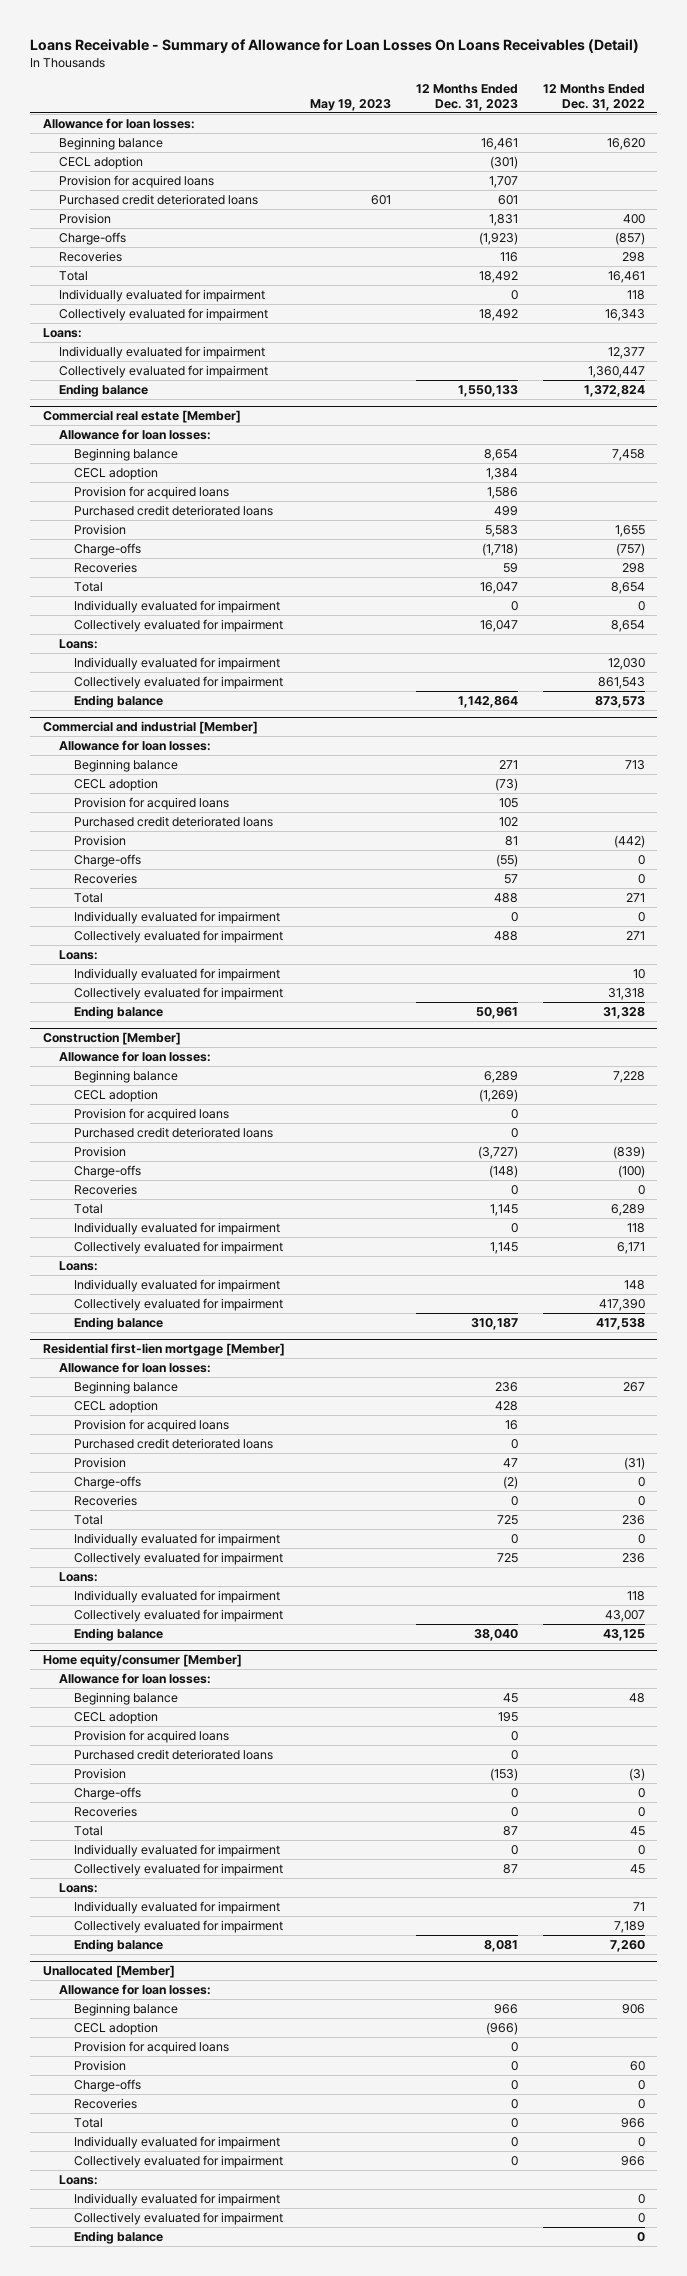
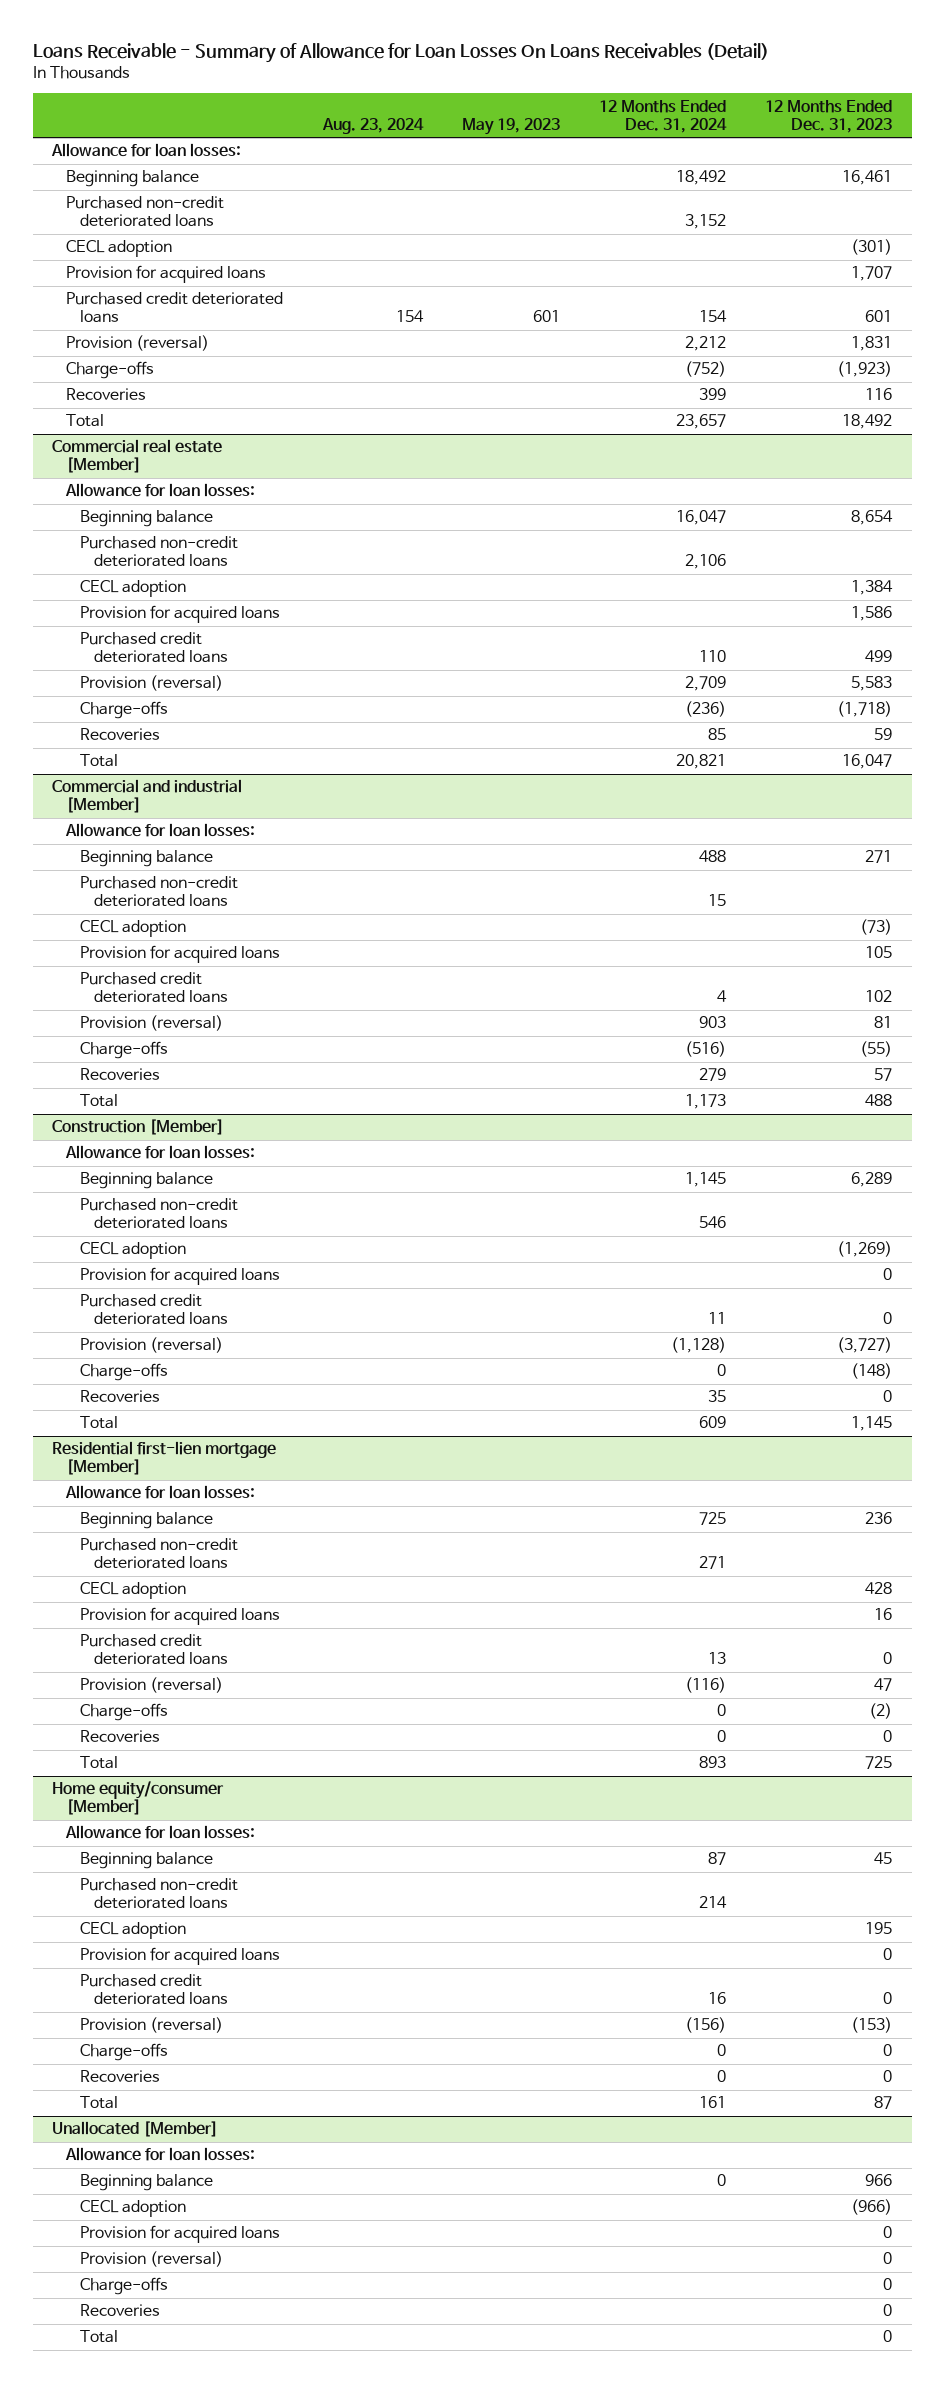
[542,84,645,111] 12 Months Ended Dec. 31, 2022 -> none
none -> [321,117,424,134] Aug. 23, 2024
none -> [599,99,728,133] 12 Months Ended Dec. 31, 2024
none -> [66,196,225,228] Purchased non-credit deteriorated loans
[58,212,111,224] Provision -> [66,335,210,352] Provision (reversal)
[58,288,265,302] Individually evaluated for impairment -> none
[58,307,268,321] Collectively evaluated for impairment -> none
[42,327,82,338] Loans: -> none
[58,345,265,359] Individually evaluated for impairment -> none
[58,364,268,378] Collectively evaluated for impairment -> none
[58,383,148,397] Ending balance -> none
none -> [80,536,239,568] Purchased non-credit deteriorated loans
[74,523,127,535] Provision -> [80,675,224,692] Provision (reversal)
[74,599,281,613] Individually evaluated for impairment -> none
[74,618,284,632] Collectively evaluated for impairment -> none
[58,638,98,649] Loans: -> none
[74,656,281,670] Individually evaluated for impairment -> none
[74,675,284,689] Collectively evaluated for impairment -> none
[74,694,164,708] Ending balance -> none
none -> [80,876,239,908] Purchased non-credit deteriorated loans
[74,834,127,846] Provision -> [80,1015,224,1032] Provision (reversal)
[74,910,281,924] Individually evaluated for impairment -> none
[74,929,284,943] Collectively evaluated for impairment -> none
[58,949,98,960] Loans: -> none
[74,967,281,981] Individually evaluated for impairment -> none
[74,986,284,1000] Collectively evaluated for impairment -> none
[74,1005,164,1019] Ending balance -> none
none -> [80,1198,239,1230] Purchased non-credit deteriorated loans
[74,1145,127,1157] Provision -> [80,1337,224,1354] Provision (reversal)
[74,1221,281,1235] Individually evaluated for impairment -> none
[74,1240,284,1254] Collectively evaluated for impairment -> none
[58,1260,98,1271] Loans: -> none
[74,1278,281,1292] Individually evaluated for impairment -> none
[74,1297,284,1311] Collectively evaluated for impairment -> none
[74,1316,164,1330] Ending balance -> none
none -> [80,1538,239,1570] Purchased non-credit deteriorated loans
[74,1456,127,1468] Provision -> [80,1677,224,1694] Provision (reversal)
[74,1532,281,1546] Individually evaluated for impairment -> none
[74,1551,284,1565] Collectively evaluated for impairment -> none
[58,1571,98,1582] Loans: -> none
[74,1589,281,1603] Individually evaluated for impairment -> none
[74,1608,284,1622] Collectively evaluated for impairment -> none
[74,1627,164,1641] Ending balance -> none
none -> [80,1878,239,1910] Purchased non-credit deteriorated loans
[74,1767,127,1779] Provision -> [80,2017,224,2034] Provision (reversal)
[74,1843,281,1857] Individually evaluated for impairment -> none
[74,1862,284,1876] Collectively evaluated for impairment -> none
[58,1882,98,1893] Loans: -> none
[74,1900,281,1914] Individually evaluated for impairment -> none
[74,1919,284,1933] Collectively evaluated for impairment -> none
[74,1938,164,1952] Ending balance -> none
[74,2059,127,2071] Provision -> [80,2251,224,2268] Provision (reversal)
[74,2135,281,2149] Individually evaluated for impairment -> none
[74,2154,284,2168] Collectively evaluated for impairment -> none
[58,2174,98,2185] Loans: -> none
[74,2192,281,2206] Individually evaluated for impairment -> none
[74,2211,284,2225] Collectively evaluated for impairment -> none
[74,2230,164,2244] Ending balance -> none

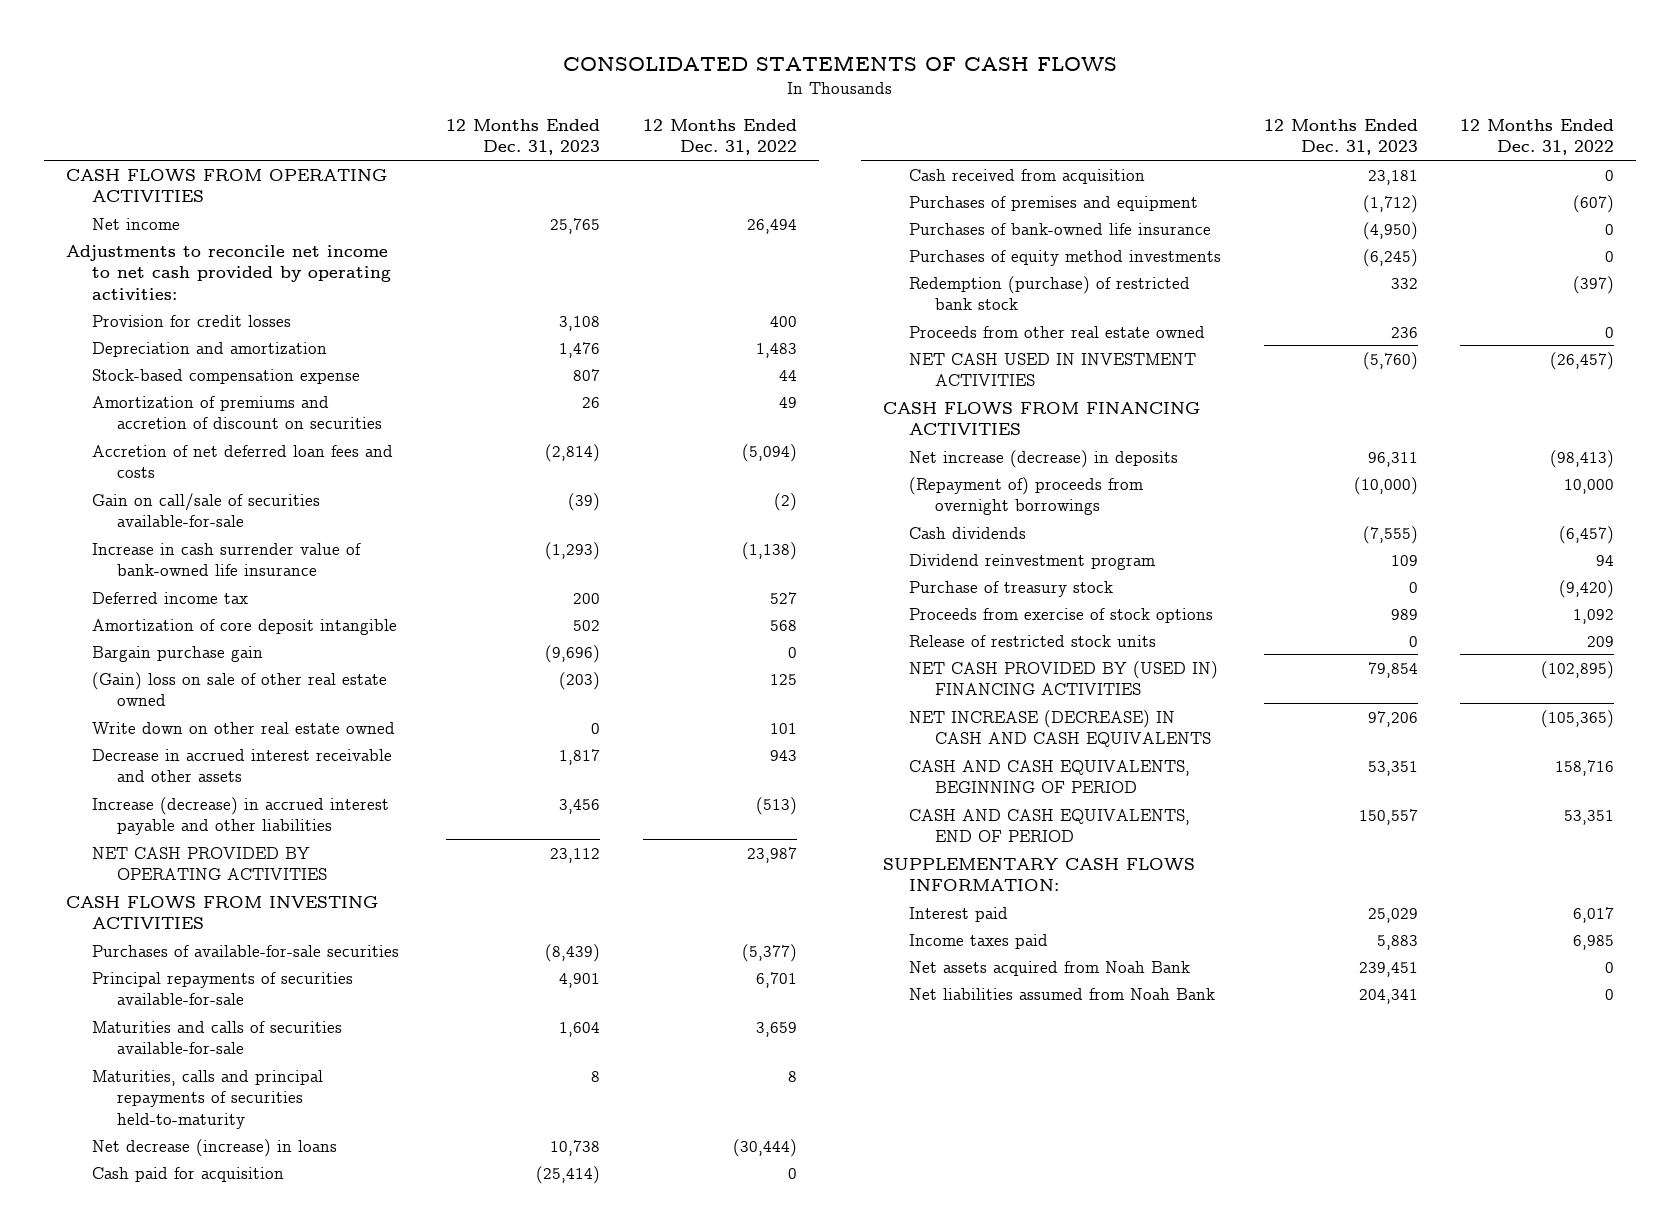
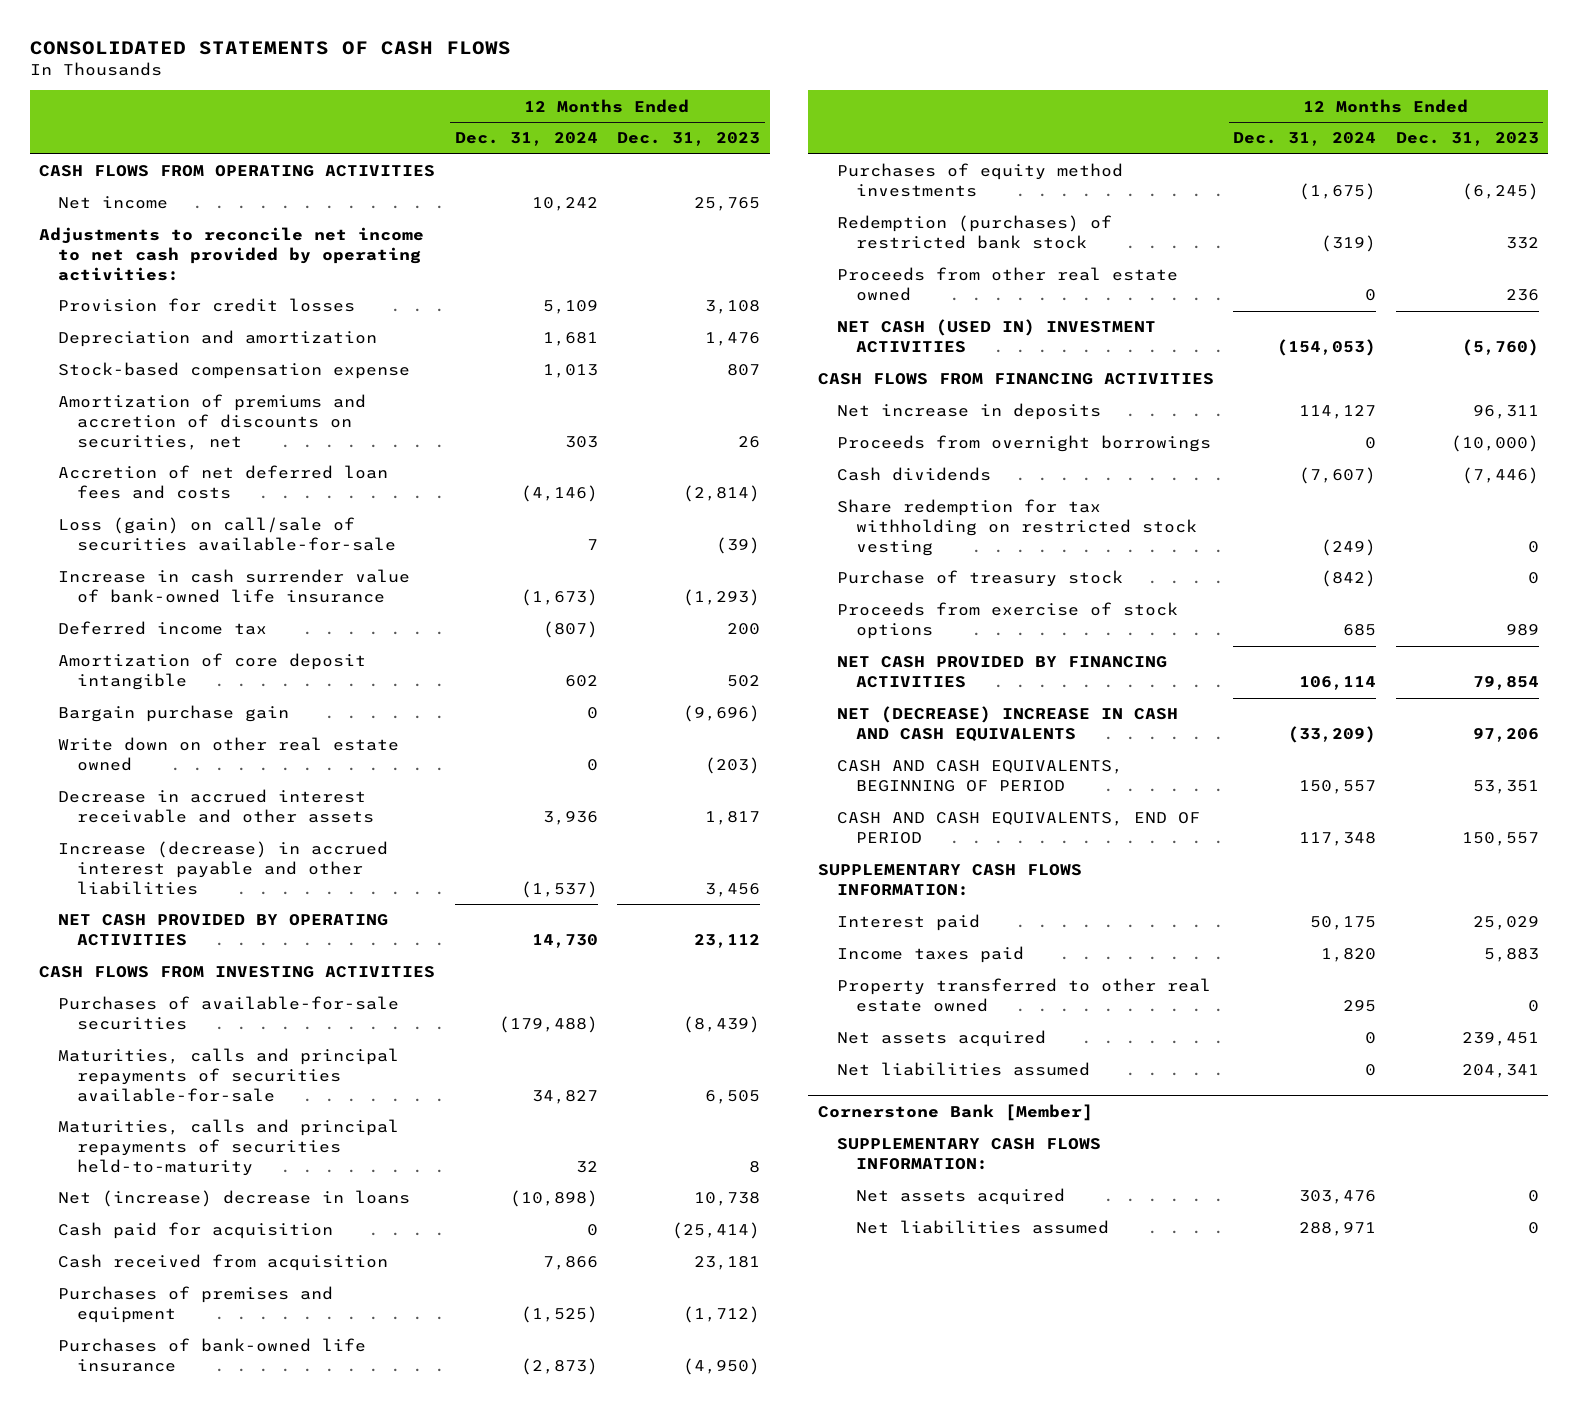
[643,118,798,156] 12 Months Ended Dec. 31, 2022 -> none
none -> [454,132,598,147] Dec. 31, 2024
[91,395,383,430] Amortization of premiums and accretion of discount on securities -> [58,394,367,451] Amortization of premiums and accretion of discounts on securities, net
[91,492,320,528] Gain on call/sale of securities available-for-sale -> [58,517,397,552] Loss (gain) on call/sale of securities available-for-sale
[91,671,387,707] (Gain) loss on sale of other real estate owned -> none
[591,722,601,734] 0 -> [704,757,760,775] (203)
[91,1020,342,1055] Maturities and calls of securities available-for-sale -> none
[91,971,353,1006] Principal repayments of securities available-for-sale -> [58,1048,400,1103] Maturities, calls and principal repayments of securities available-for-sale
[559,972,601,988] 4,901 -> [704,1090,760,1105] 6,505
[91,1138,337,1157] Net decrease (increase) in loans -> [58,1190,411,1208] Net (increase) decrease in loans
[908,275,1190,311] Redemption (purchase) of restricted bank stock -> [836,215,1112,250] Redemption (purchases) of restricted bank stock
[908,352,1196,387] NET CASH USED IN INVESTMENT ACTIVITIES -> [836,319,1156,354] NET CASH (USED IN) INVESTMENT ACTIVITIES
[908,553,1155,570] Dividend reinvestment program -> none
[908,449,1178,468] Net increase (decrease) in deposits -> [836,403,1101,421] Net increase in deposits
[908,476,1143,516] (Repayment of) proceeds from overnight borrowings -> [836,435,1211,453] Proceeds from overnight borrowings
[1362,525,1418,544] (7,555) -> [1461,467,1539,485] (7,446)
none -> [836,499,1197,557] Share redemption for tax withholding on restricted stock vesting
[908,634,1156,647] Release of restricted stock units -> none
[908,660,1218,696] NET CASH PROVIDED BY (USED IN) FINANCING ACTIVITIES -> [836,656,1167,689] NET CASH PROVIDED BY FINANCING ACTIVITIES
[908,709,1211,748] NET INCREASE (DECREASE) IN CASH AND CASH EQUIVALENTS -> [836,706,1178,743] NET (DECREASE) INCREASE IN CASH AND CASH EQUIVALENTS
none -> [836,978,1211,1013] Property transferred to other real estate owned
[908,960,1190,976] Net assets acquired from Noah Bank -> [836,1030,1046,1048] Net assets acquired
[908,987,1215,1000] Net liabilities assumed from Noah Bank -> [836,1062,1090,1077] Net liabilities assumed
none -> [818,1104,1094,1122] Cornerstone Bank [Member]
none -> [836,1138,1101,1171] SUPPLEMENTARY CASH FLOWS INFORMATION:
none -> [855,1188,1065,1206] Net assets acquired
none -> [855,1220,1109,1235] Net liabilities assumed

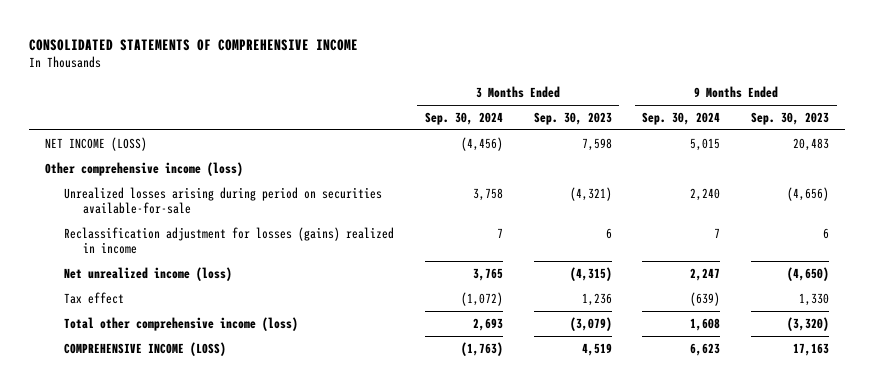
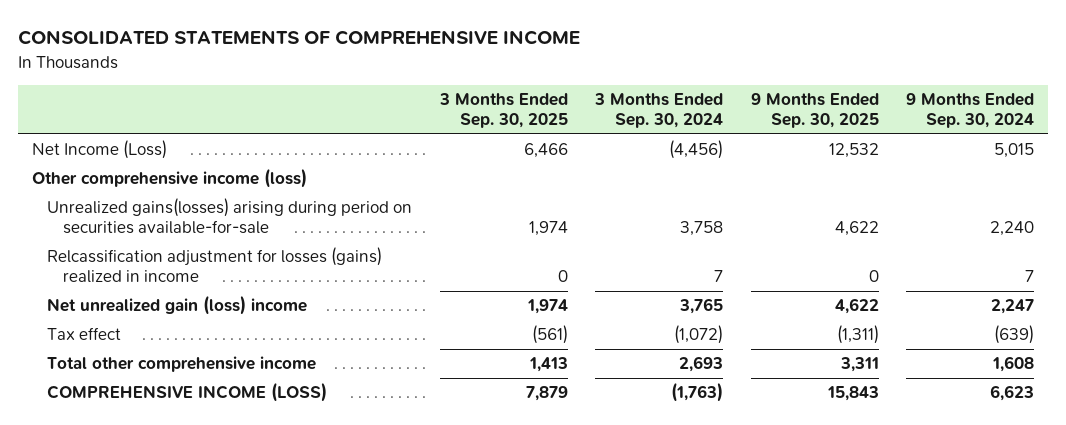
[533,112,612,126] Sep. 30, 2023 -> none
[751,112,830,126] Sep. 30, 2023 -> none
none -> [438,92,568,129] 3 Months Ended Sep. 30, 2025
none -> [750,92,879,129] 9 Months Ended Sep. 30, 2025
[44,136,147,151] NET INCOME (LOSS) -> [31,140,167,160] Net Income (Loss)
[63,186,382,215] Unrealized losses arising during period on securities available-for-sale -> [47,198,413,235] Unrealized gains(losses) arising during period on securities available-for-sale
[63,226,394,255] Reclassification adjustment for losses (gains) realized in income -> [47,247,383,284] Relcassification adjustment for losses (gains) realized in income
[63,266,232,281] Net unrealized income (loss) -> [47,295,308,316] Net unrealized gain (loss) income
[63,316,298,331] Total other comprehensive income (loss) -> [47,356,317,373] Total other comprehensive income

